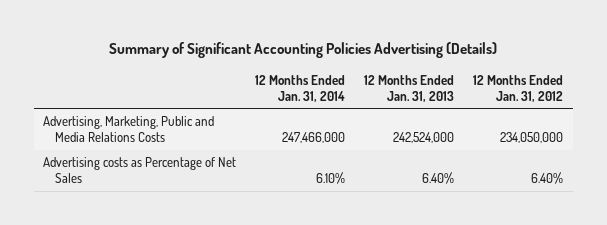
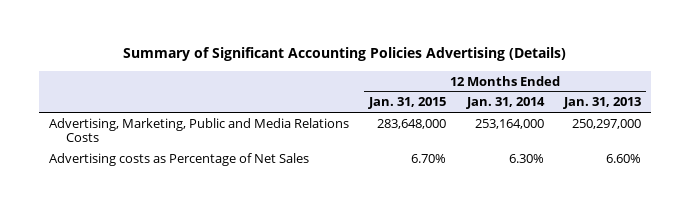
[473,74,564,102] 12 Months Ended Jan. 31, 2012 -> none
none -> [368,97,447,110] Jan. 31, 2015
[282,132,346,144] 247,466,000 -> [474,118,544,129] 253,164,000
[393,132,455,144] 242,524,000 -> [571,118,641,129] 250,297,000
[316,172,346,185] 6.10% -> [508,153,544,163] 6.30%
[422,172,455,185] 6.40% -> [605,153,641,163] 6.60%

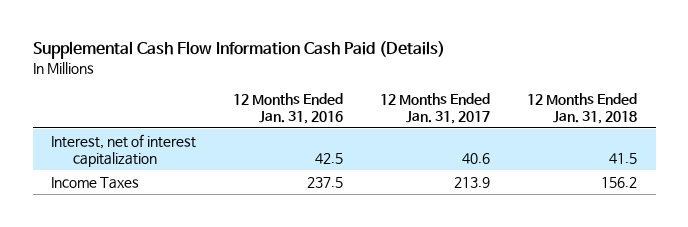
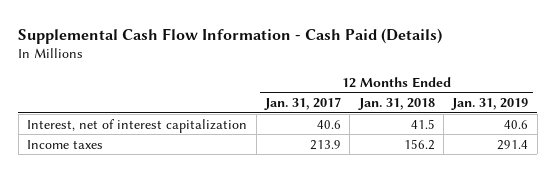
[32,41,445,60] Supplemental Cash Flow Information Cash Paid (Details) -> [18,27,443,44] Supplemental Cash Flow Information - Cash Paid (Details)
[233,92,344,124] 12 Months Ended Jan. 31, 2016 -> none
none -> [451,98,529,111] Jan. 31, 2019
[51,176,140,189] Income Taxes -> [27,139,104,149] Income taxes

